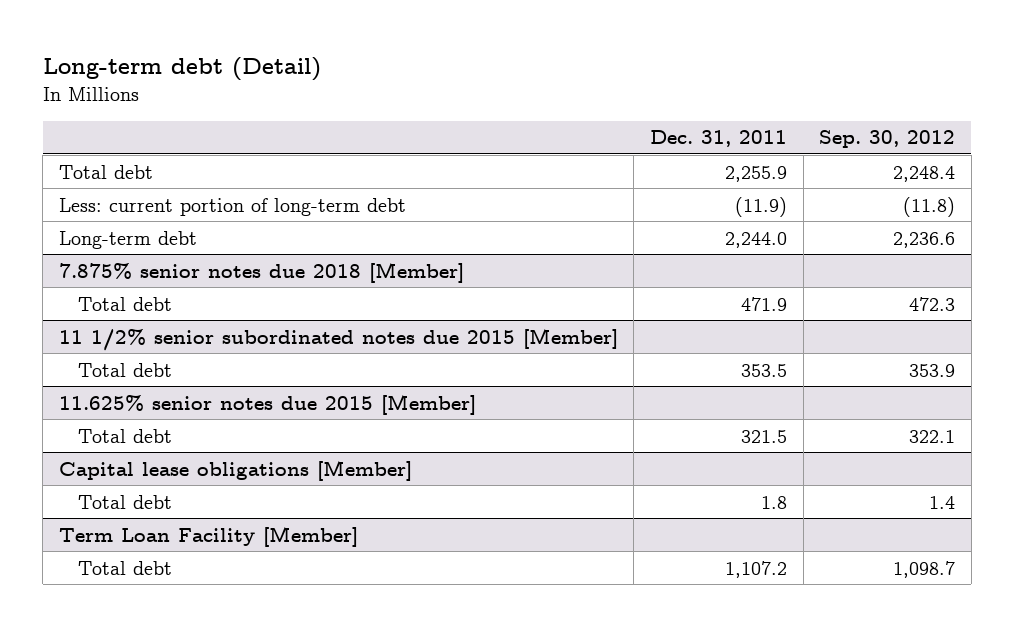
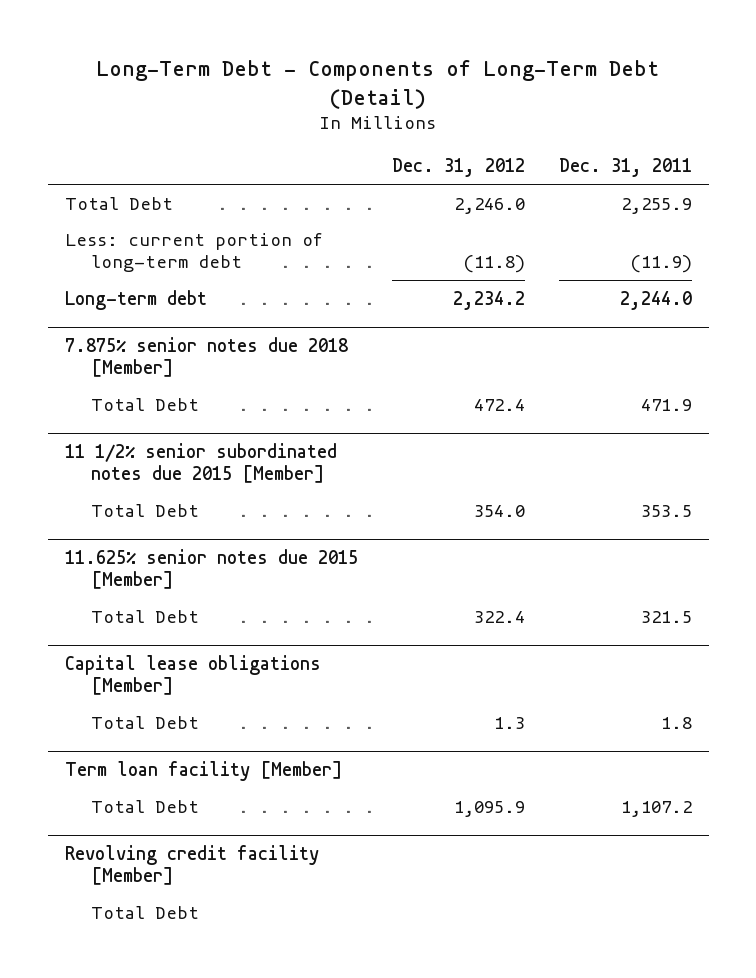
[42,56,321,81] Long-term debt (Detail) -> [96,60,660,109] Long-Term Debt - Components of Long-Term Debt (Detail)
[819,130,956,149] Sep. 30, 2012 -> none
none -> [391,158,525,178] Dec. 31, 2012
[58,164,153,179] Total debt -> [64,196,173,210] Total Debt
[78,296,173,311] Total debt -> [91,397,200,411] Total Debt
[78,362,173,377] Total debt -> [91,503,200,517] Total Debt
[78,428,173,443] Total debt -> [91,609,200,623] Total Debt
[78,494,173,509] Total debt -> [91,715,200,729] Total Debt
[58,525,358,547] Term Loan Facility [Member] -> [64,760,342,781] Term loan facility [Member]
[78,560,173,575] Total debt -> [91,799,200,813] Total Debt
none -> [64,844,319,886] Revolving credit facility [Member]
none -> [91,905,200,919] Total Debt

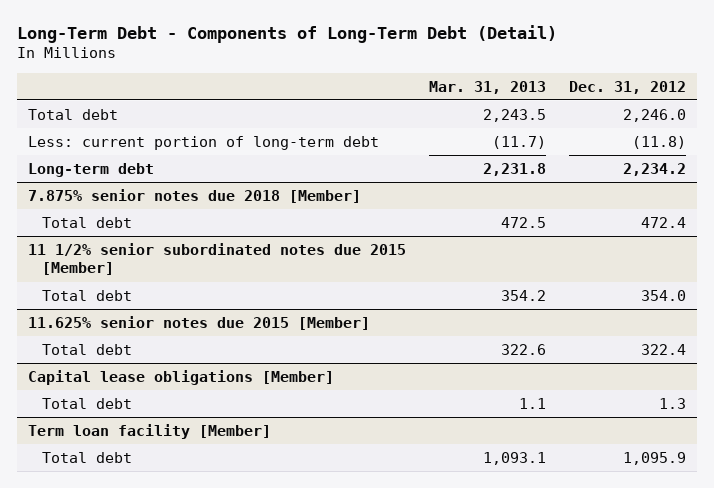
[558,158,692,178] Dec. 31, 2011 -> none
none -> [428,80,546,94] Mar. 31, 2013
[64,196,173,210] Total Debt -> [28,108,119,120] Total debt
[91,397,200,411] Total Debt -> [41,216,132,228] Total debt
[91,503,200,517] Total Debt -> [41,289,132,301] Total debt
[91,609,200,623] Total Debt -> [41,343,132,355] Total debt
[91,715,200,729] Total Debt -> [41,397,132,409] Total debt
[64,844,319,886] Revolving credit facility [Member] -> none
[91,905,200,919] Total Debt -> none
[91,799,200,813] Total Debt -> [41,451,132,463] Total debt

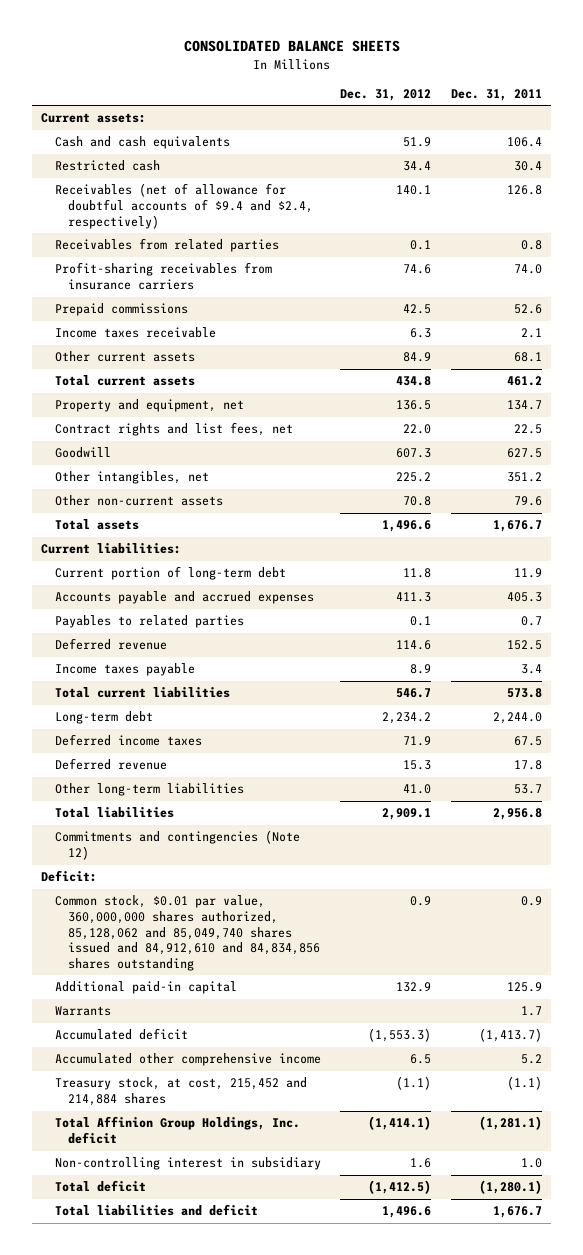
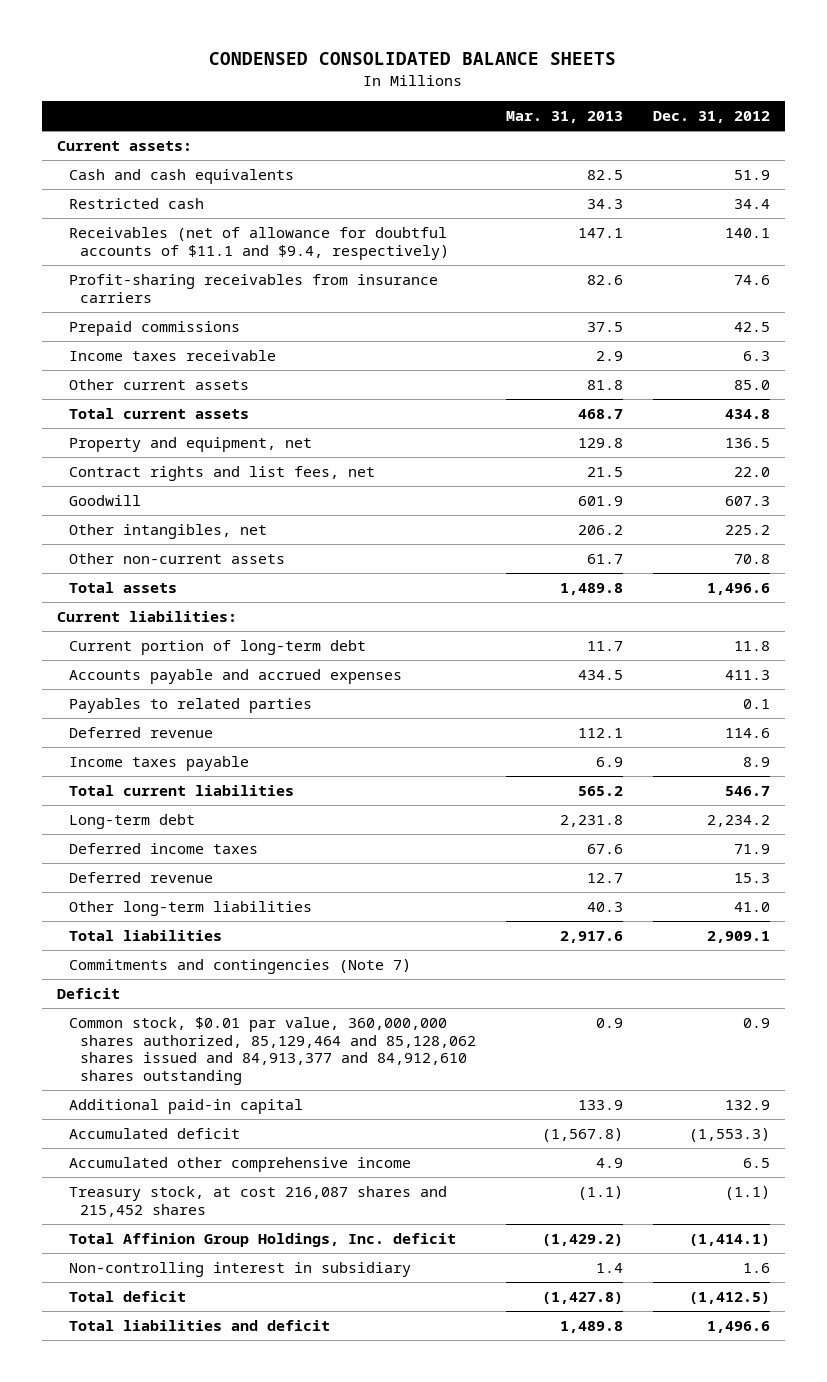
[183,40,400,53] CONSOLIDATED BALANCE SHEETS -> [209,52,617,66] CONDENSED CONSOLIDATED BALANCE SHEETS
[450,88,542,101] Dec. 31, 2011 -> none
none -> [506,110,624,123] Mar. 31, 2013
[54,238,279,253] Receivables from related parties -> none
[54,183,313,229] Receivables (net of allowance for doubtful accounts of $9.4 and $2.4, respectively) -> [68,227,450,260] Receivables (net of allowance for doubtful accounts of $11.1 and $9.4, respectively)
[403,352,432,363] 84.9 -> [734,380,771,391] 85.0
[54,830,300,860] Commitments and contingencies (Note 12) -> [68,959,411,975] Commitments and contingencies (Note 7)
[41,870,98,883] Deficit: -> [56,988,120,1000] Deficit
[54,895,320,971] Common stock, $0.01 par value, 360,000,000 shares authorized, 85,128,062 and 85,049,740 shares issued and 84,912,610 and 84,834,856 shares outstanding -> [68,1017,477,1085] Common stock, $0.01 par value, 360,000,000 shares authorized, 85,129,464 and 85,128,062 shares issued and 84,913,377 and 84,912,610 shares outstanding
[54,1006,111,1017] Warrants -> none
[54,1077,307,1106] Treasury stock, at cost, 215,452 and 214,884 shares -> [68,1186,447,1217] Treasury stock, at cost 216,087 shares and 215,452 shares

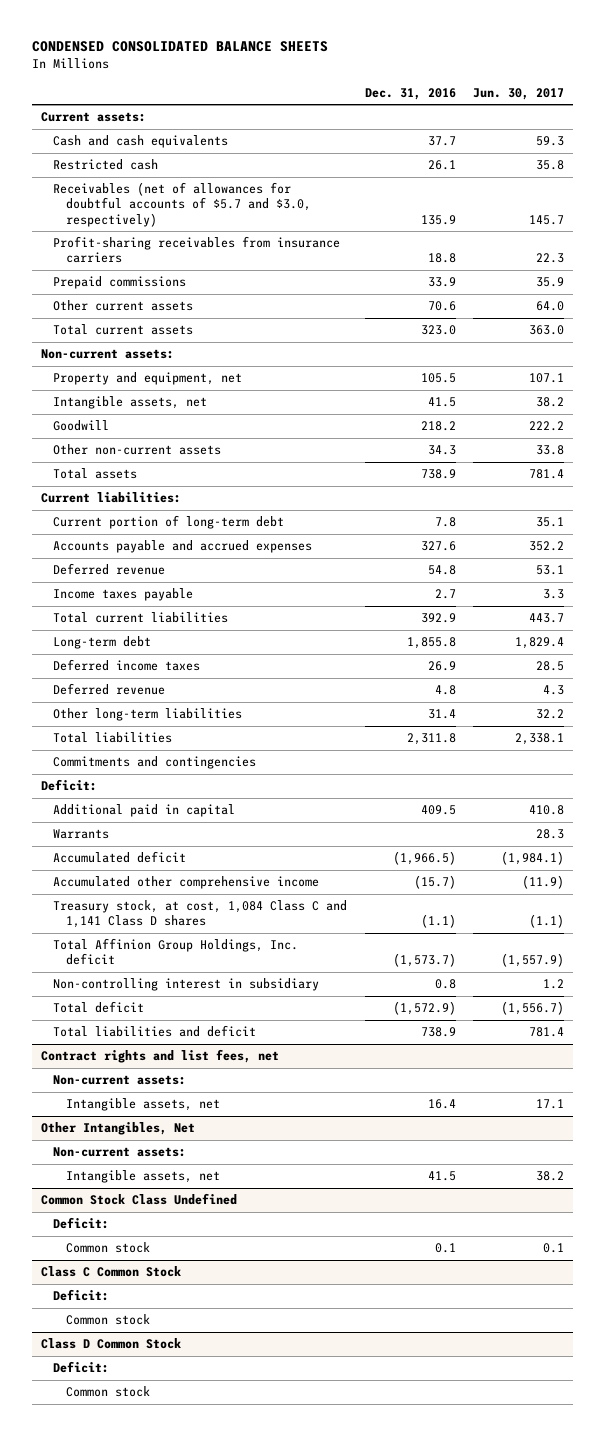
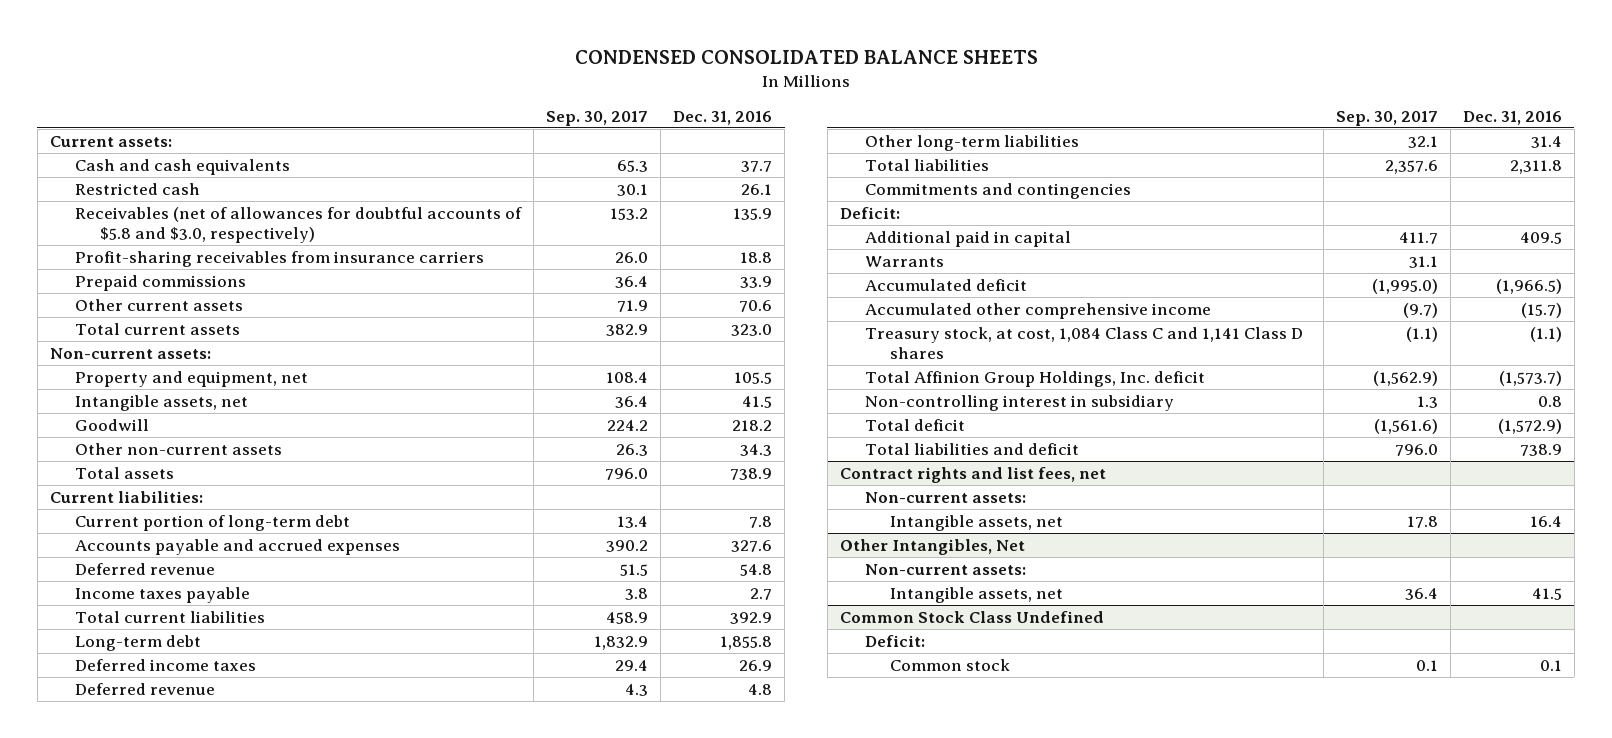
[472,87,564,100] Jun. 30, 2017 -> none
none -> [546,110,649,126] Sep. 30, 2017
[53,182,312,227] Receivables (net of allowances for doubtful accounts of $5.7 and $3.0, respectively) -> [74,206,522,243] Receivables (net of allowances for doubtful accounts of $5.8 and $3.0, respectively)
[40,1266,181,1278] Class C Common Stock -> none
[53,1289,110,1302] Deficit: -> none
[66,1314,151,1326] Common stock -> none
[40,1338,181,1350] Class D Common Stock -> none
[53,1361,110,1374] Deficit: -> none
[66,1386,151,1398] Common stock -> none

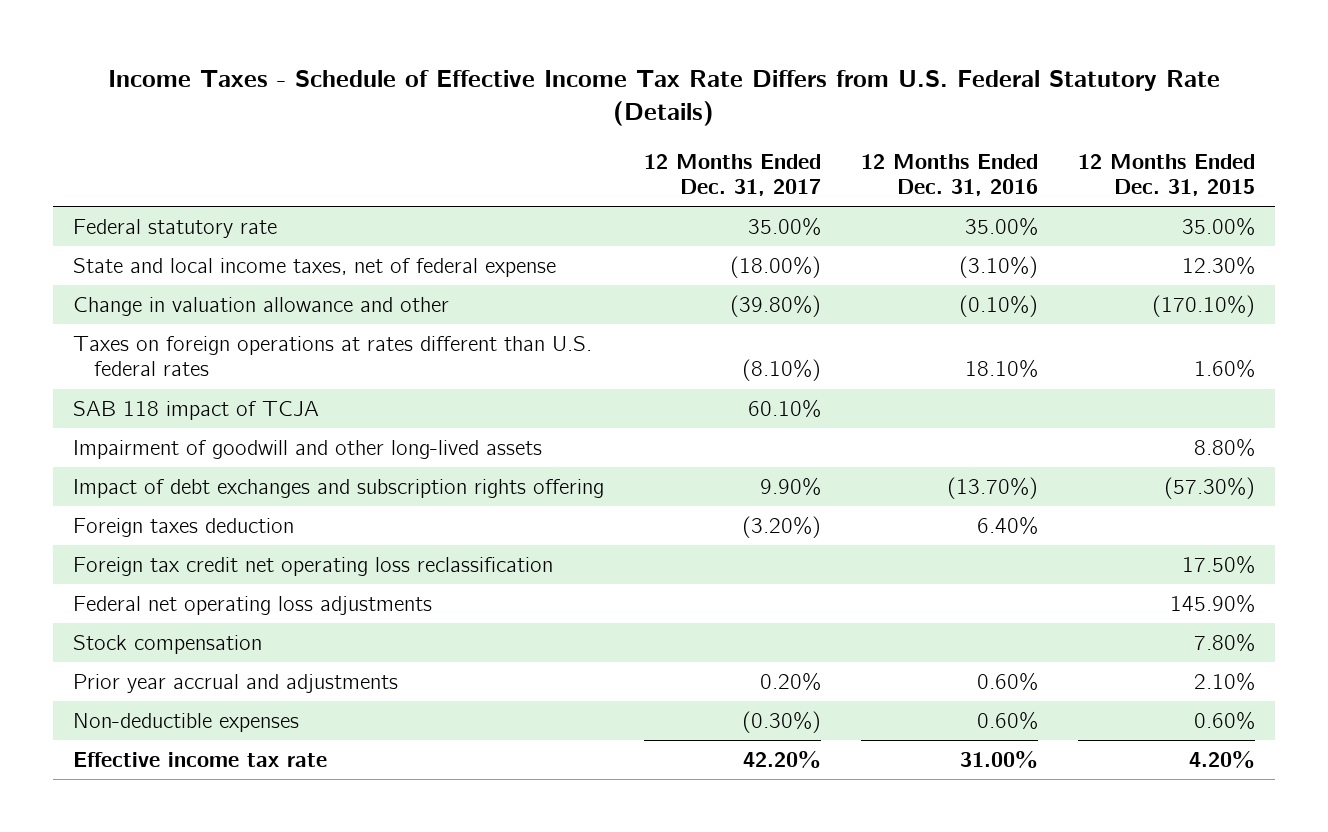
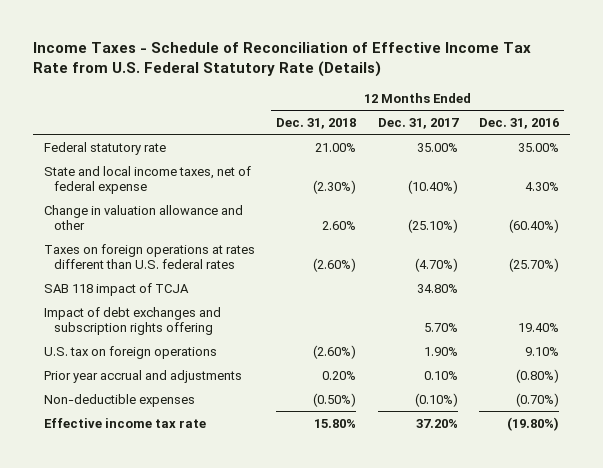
[108,69,1221,127] Income Taxes - Schedule of Effective Income Tax Rate Differs from U.S. Federal Statutory Rate (Details) -> [33,42,532,78] Income Taxes - Schedule of Reconciliation of Effective Income Tax Rate from U.S. Federal Statutory Rate (Details)
[1077,153,1255,197] 12 Months Ended Dec. 31, 2015 -> none
none -> [276,117,357,129] Dec. 31, 2018
[73,440,543,460] Impairment of goodwill and other long-lived assets -> none
[73,518,295,538] Foreign taxes deduction -> none
[73,557,554,577] Foreign tax credit net operating loss reclassification -> none
[73,596,433,616] Federal net operating loss adjustments -> none
[73,635,263,655] Stock compensation -> none
[730,256,822,279] (18.00%) -> [407,179,458,194] (10.40%)
[958,256,1038,279] (3.10%) -> [525,181,560,191] 4.30%
[730,295,822,318] (39.80%) -> [407,218,458,233] (25.10%)
[958,295,1038,318] (0.10%) -> [509,218,560,233] (60.40%)
[742,359,822,382] (8.10%) -> [414,257,458,272] (4.70%)
[964,359,1038,379] 18.10% -> [509,257,560,272] (25.70%)
[748,399,822,419] 60.10% -> [416,283,458,293] 34.80%
[760,477,822,497] 9.90% -> [423,322,458,332] 5.70%
[946,477,1038,500] (13.70%) -> [518,322,560,332] 19.40%
none -> [44,345,218,359] U.S. tax on foreign operations
[760,672,822,692] 0.20% -> [423,370,458,380] 0.10%
[976,672,1038,692] 0.60% -> [516,368,560,383] (0.80%)
[742,711,822,734] (0.30%) -> [414,392,458,407] (0.10%)
[976,711,1038,731] 0.60% -> [516,392,560,407] (0.70%)
[743,750,822,769] 42.20% -> [415,418,458,428] 37.20%
[959,750,1038,769] 31.00% -> [507,416,560,431] (19.80%)

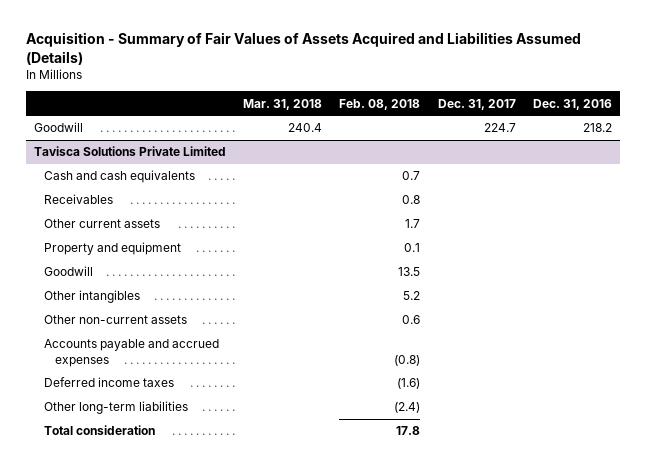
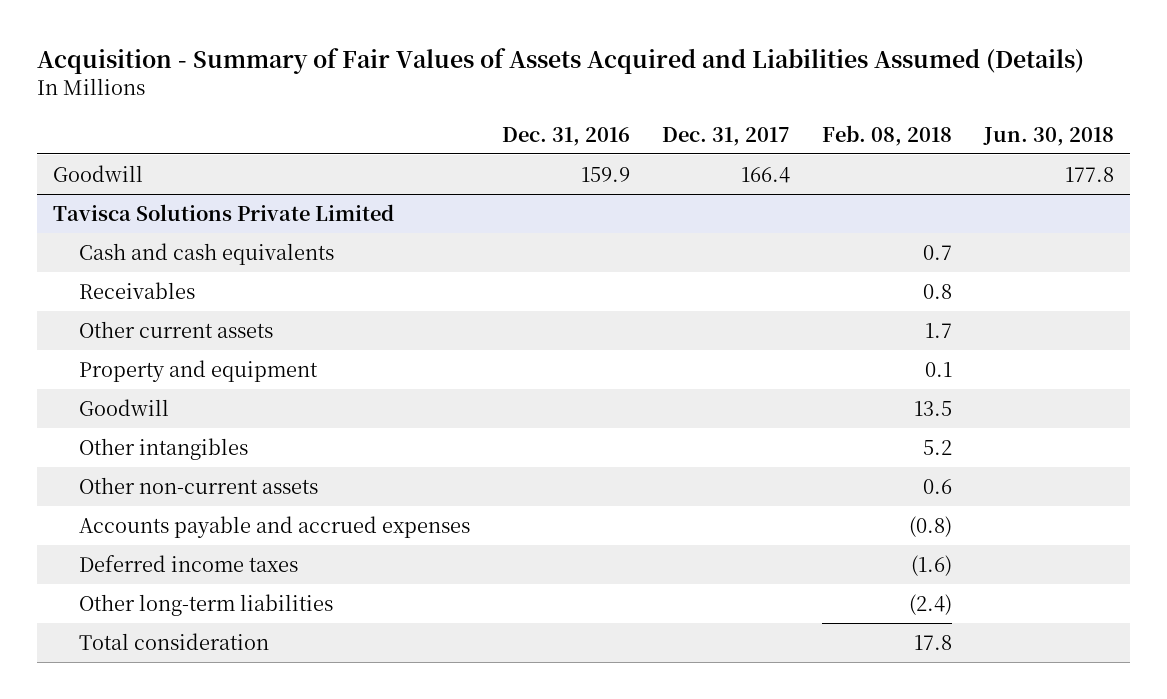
[243,98,323,110] Mar. 31, 2018 -> none
none -> [982,126,1114,146] Jun. 30, 2018
[483,123,516,133] 224.7 -> [740,166,790,183] 166.4
[582,123,612,133] 218.2 -> [580,166,630,182] 159.9

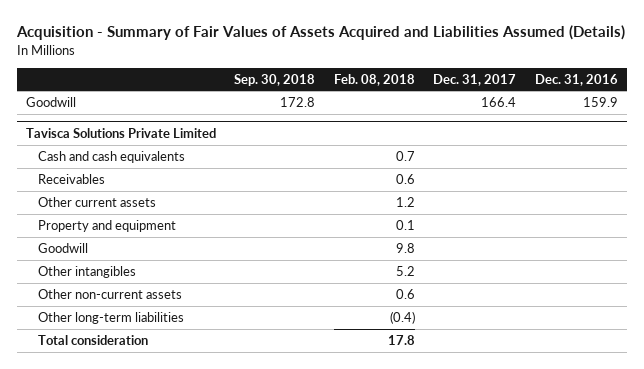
[982,126,1114,146] Jun. 30, 2018 -> none
none -> [234,73,316,86] Sep. 30, 2018
[922,283,952,299] 0.8 -> [395,174,415,185] 0.6
[924,322,952,338] 1.7 -> [395,197,415,208] 1.2
[913,400,952,416] 13.5 -> [395,243,415,254] 9.8
[78,515,470,538] Accounts payable and accrued expenses -> none
[78,554,298,572] Deferred income taxes -> none
[908,593,952,615] (2.4) -> [389,311,415,325] (0.4)

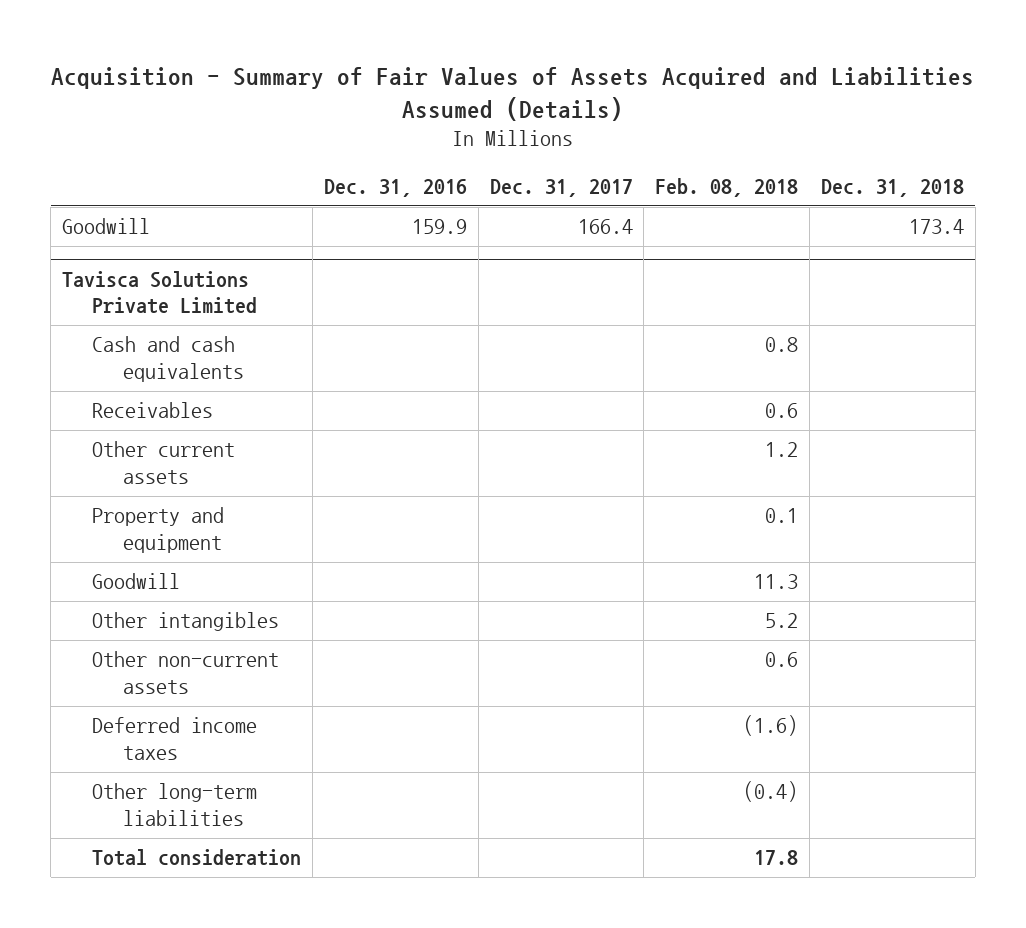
[234,73,316,86] Sep. 30, 2018 -> none
none -> [820,178,964,197] Dec. 31, 2018
[395,151,415,162] 0.7 -> [765,337,799,353] 0.8
[395,243,415,254] 9.8 -> [754,574,799,590] 11.3
none -> [92,717,258,761] Deferred income taxes

